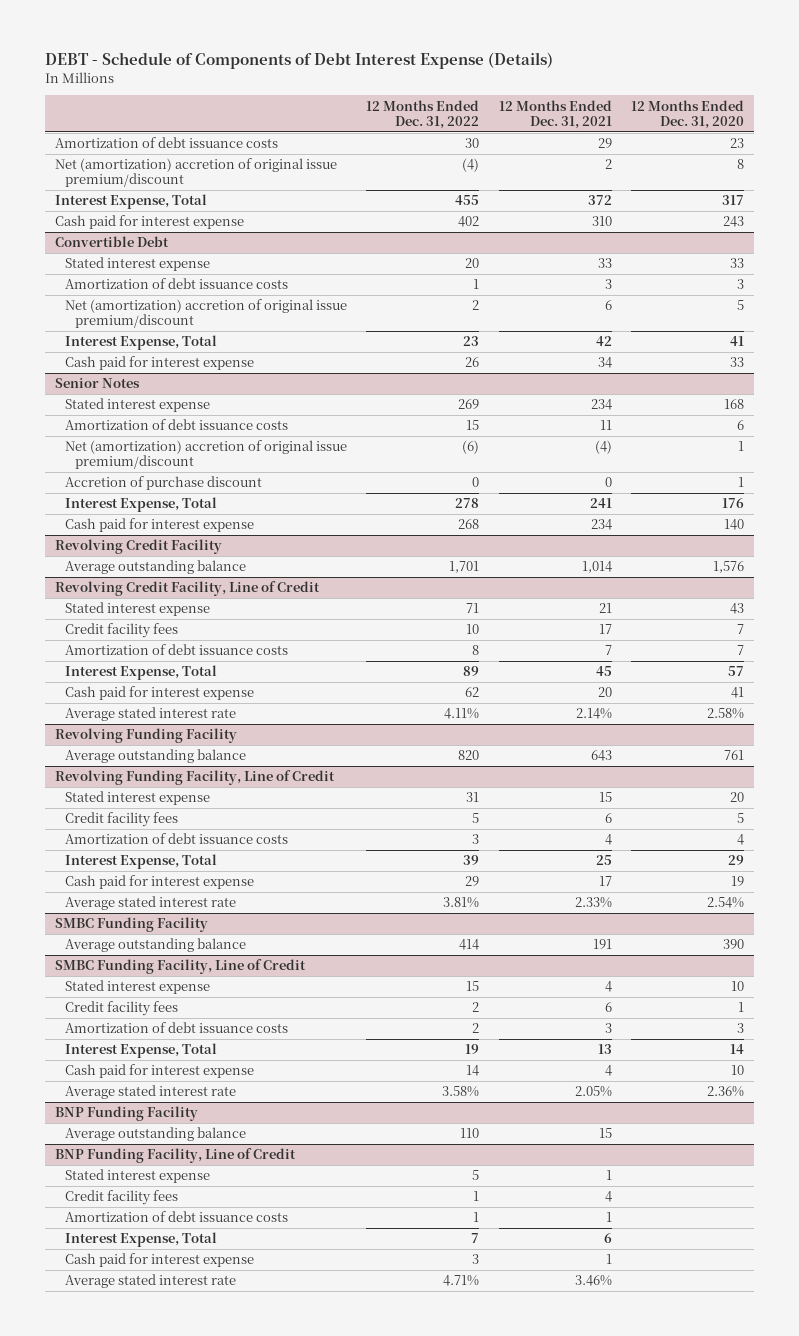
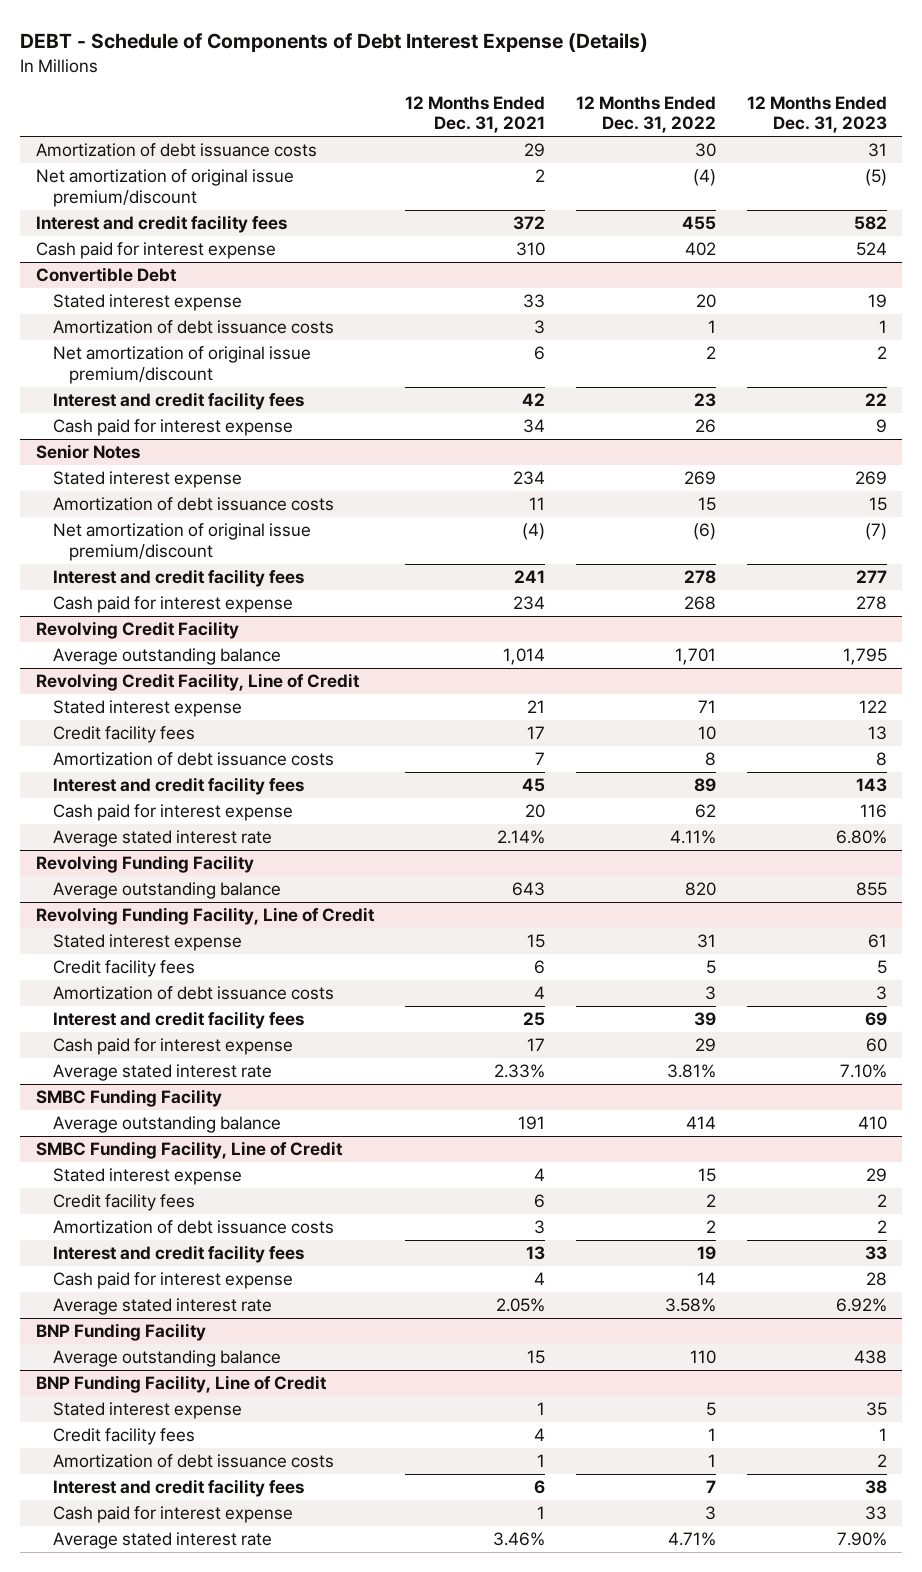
[631,99,745,129] 12 Months Ended Dec. 31, 2020 -> none
none -> [746,95,887,134] 12 Months Ended Dec. 31, 2023
[54,158,337,188] Net (amortization) accretion of original issue premium/discount -> [35,169,294,208] Net amortization of original issue premium/discount
[54,194,207,210] Interest Expense, Total -> [35,215,287,234] Interest and credit facility fees
[64,299,347,329] Net (amortization) accretion of original issue premium/discount -> [52,346,311,385] Net amortization of original issue premium/discount
[64,335,217,351] Interest Expense, Total -> [52,392,304,411] Interest and credit facility fees
[64,476,262,491] Accretion of purchase discount -> none
[64,440,347,470] Net (amortization) accretion of original issue premium/discount -> [52,523,311,562] Net amortization of original issue premium/discount
[64,497,217,513] Interest Expense, Total -> [52,569,304,588] Interest and credit facility fees
[64,665,217,681] Interest Expense, Total -> [52,777,304,796] Interest and credit facility fees
[64,854,217,870] Interest Expense, Total -> [52,1011,304,1030] Interest and credit facility fees
[64,1043,217,1059] Interest Expense, Total -> [52,1245,304,1264] Interest and credit facility fees
[64,1232,217,1248] Interest Expense, Total -> [52,1479,304,1498] Interest and credit facility fees

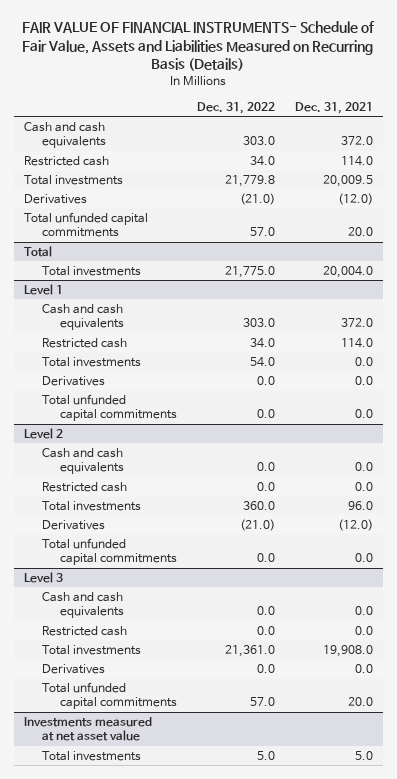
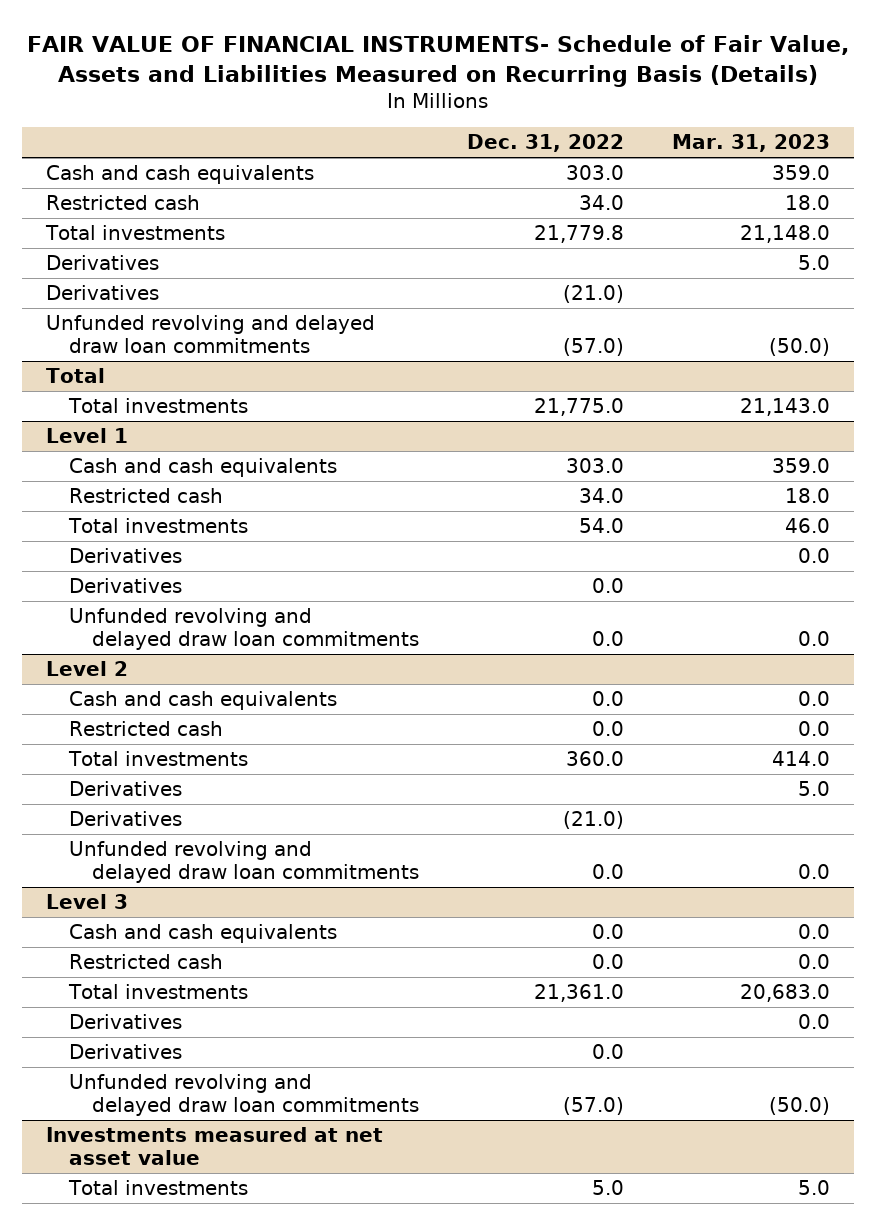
[295,102,374,115] Dec. 31, 2021 -> none
none -> [672,134,831,153] Mar. 31, 2023
none -> [46,255,160,271] Derivatives
[23,211,148,238] Total unfunded capital commitments -> [46,315,376,354] Unfunded revolving and delayed draw loan commitments
[250,227,276,237] 57.0 -> [563,338,625,357] (57.0)
none -> [69,548,183,564] Derivatives
[41,393,178,422] Total unfunded capital commitments -> [69,608,420,651] Unfunded revolving and delayed draw loan commitments
none -> [69,781,183,797] Derivatives
[41,537,178,566] Total unfunded capital commitments -> [69,841,420,884] Unfunded revolving and delayed draw loan commitments
none -> [69,1014,183,1030] Derivatives
[41,681,178,710] Total unfunded capital commitments -> [69,1074,420,1117] Unfunded revolving and delayed draw loan commitments
[250,697,276,707] 57.0 -> [563,1097,625,1116] (57.0)

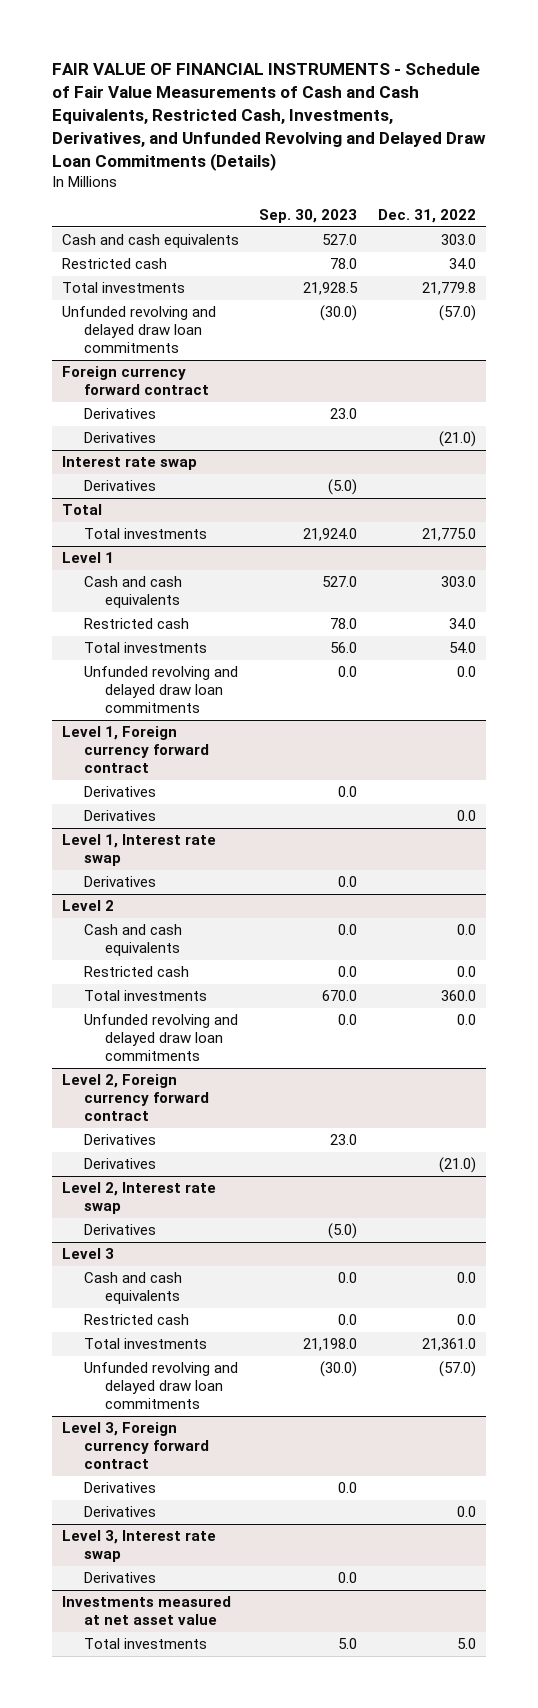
[27,34,850,87] FAIR VALUE OF FINANCIAL INSTRUMENTS- Schedule of Fair Value, Assets and Liabilities Measured on Recurring Basis (Details) -> [51,62,486,172] FAIR VALUE OF FINANCIAL INSTRUMENTS - Schedule of Fair Value Measurements of Cash and Cash Equivalents, Restricted Cash, Investments, Derivatives, and Unfunded Revolving and Delayed Draw Loan Commitments (Details)
[672,134,831,153] Mar. 31, 2023 -> none
none -> [259,208,358,223] Sep. 30, 2023
[46,315,376,354] Unfunded revolving and delayed draw loan commitments -> [61,306,216,353] Unfunded revolving and delayed draw loan commitments
none -> [61,366,209,396] Foreign currency forward contract
none -> [61,456,197,471] Interest rate swap
none -> [83,480,156,492] Derivatives
[69,608,420,651] Unfunded revolving and delayed draw loan commitments -> [83,666,238,713] Unfunded revolving and delayed draw loan commitments
none -> [61,726,209,773] Level 1, Foreign currency forward contract
none -> [61,834,216,867] Level 1, Interest rate swap
none -> [83,876,156,888] Derivatives
[69,841,420,884] Unfunded revolving and delayed draw loan commitments -> [83,1014,238,1061] Unfunded revolving and delayed draw loan commitments
none -> [61,1074,209,1121] Level 2, Foreign currency forward contract
none -> [61,1182,216,1215] Level 2, Interest rate swap
none -> [83,1224,156,1236] Derivatives
[69,1074,420,1117] Unfunded revolving and delayed draw loan commitments -> [83,1362,238,1409] Unfunded revolving and delayed draw loan commitments
none -> [61,1422,209,1469] Level 3, Foreign currency forward contract
none -> [61,1530,216,1563] Level 3, Interest rate swap
none -> [83,1572,156,1584] Derivatives

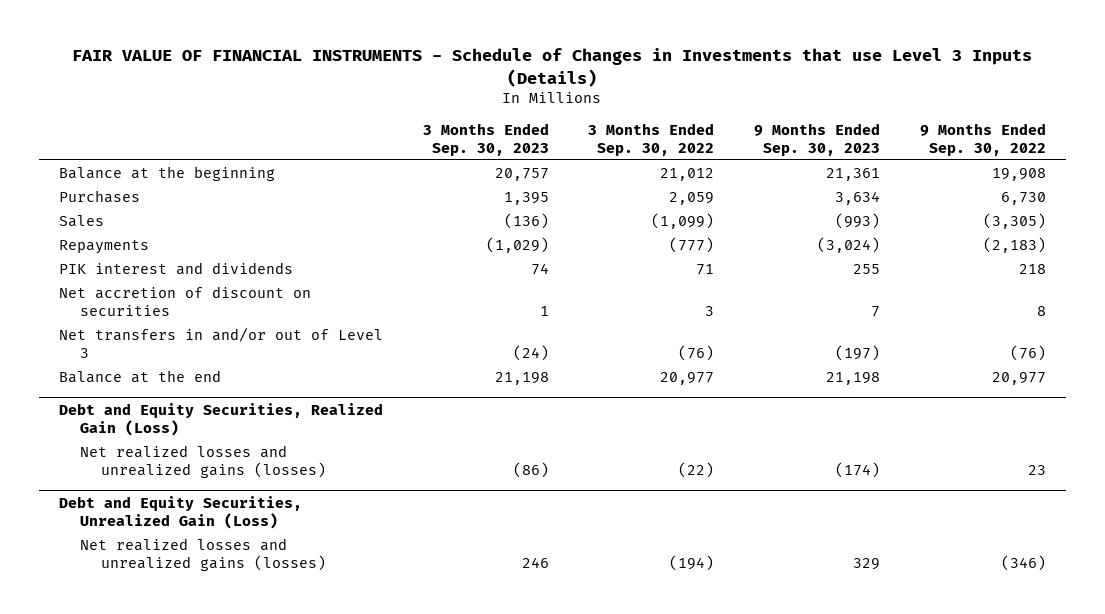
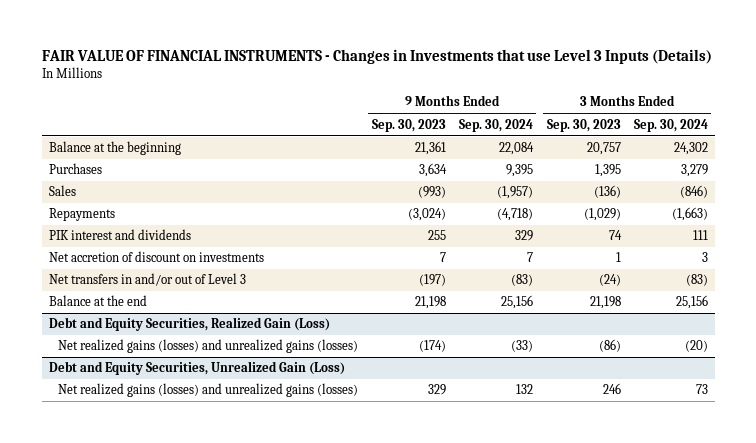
[72,48,1033,87] FAIR VALUE OF FINANCIAL INSTRUMENTS - Schedule of Changes in Investments that use Level 3 Inputs (Details) -> [41,49,712,65] FAIR VALUE OF FINANCIAL INSTRUMENTS - Changes in Investments that use Level 3 Inputs (Details)
[588,123,715,156] 3 Months Ended Sep. 30, 2022 -> none
[920,123,1047,156] 9 Months Ended Sep. 30, 2022 -> none
none -> [459,118,534,132] Sep. 30, 2024
none -> [633,118,708,132] Sep. 30, 2024
[58,286,311,316] Net accretion of discount on securities -> [48,251,264,263] Net accretion of discount on investments
[79,445,327,478] Net realized losses and unrealized gains (losses) -> [58,339,359,354] Net realized gains (losses) and unrealized gains (losses)
[79,538,327,571] Net realized losses and unrealized gains (losses) -> [58,383,359,398] Net realized gains (losses) and unrealized gains (losses)

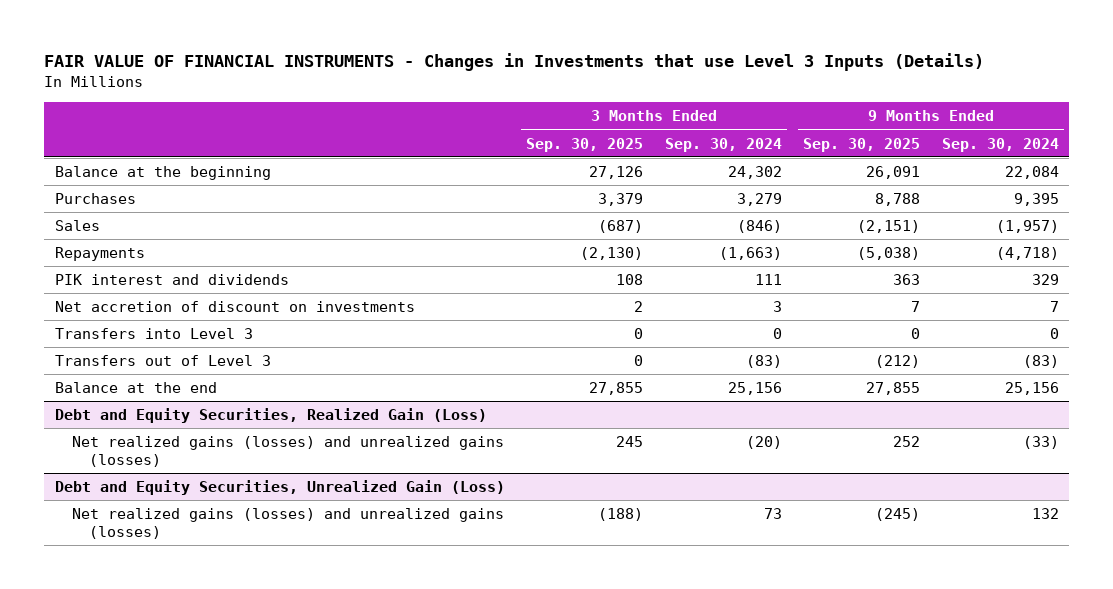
[371,118,446,132] Sep. 30, 2023 -> none
[546,118,621,132] Sep. 30, 2023 -> none
none -> [526,137,644,152] Sep. 30, 2025
none -> [803,137,921,152] Sep. 30, 2025
none -> [54,328,253,340] Transfers into Level 3
[48,273,246,287] Net transfers in and/or out of Level 3 -> [54,355,271,367] Transfers out of Level 3

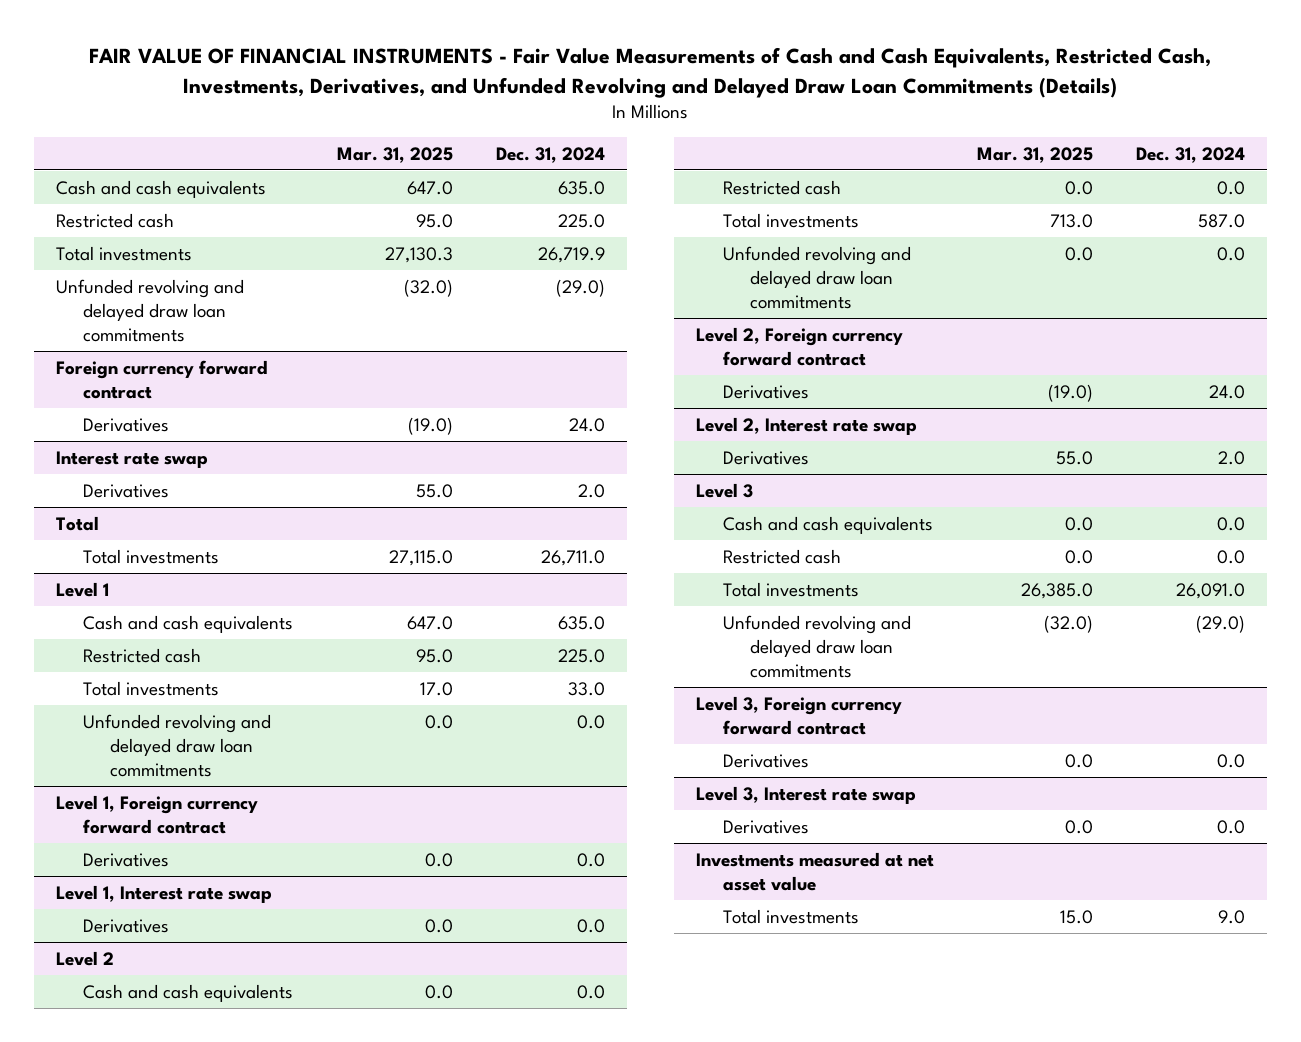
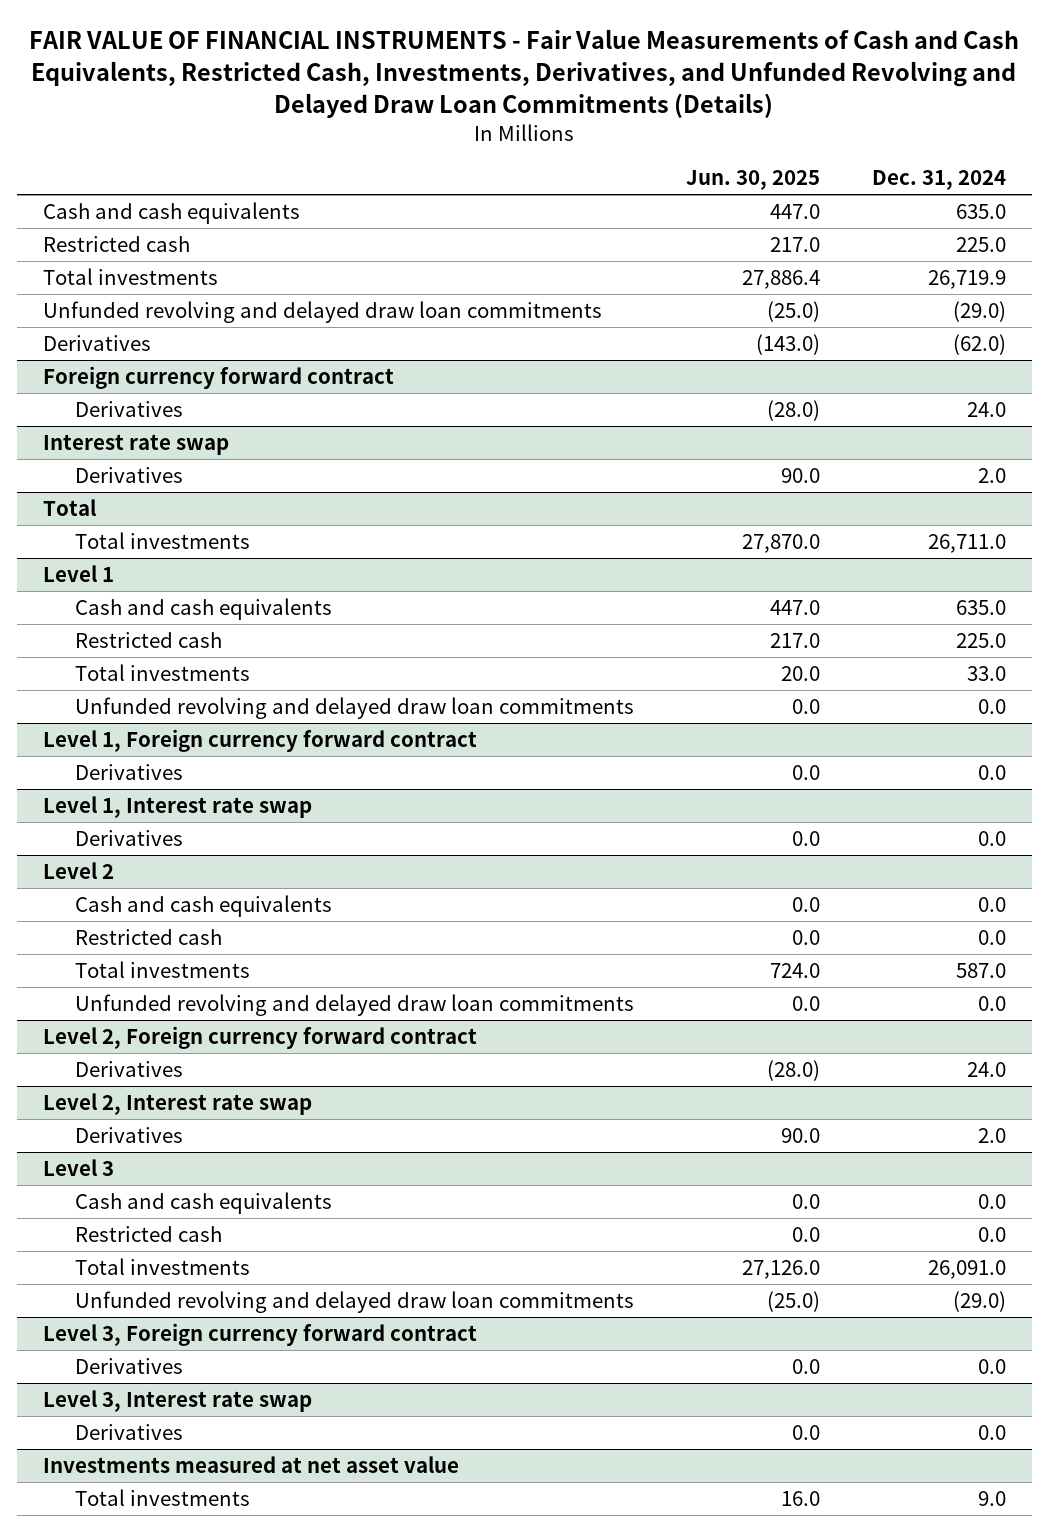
[336,146,453,163] Mar. 31, 2025 -> none
none -> [685,170,820,191] Jun. 30, 2025
none -> [43,335,152,352] Derivatives

